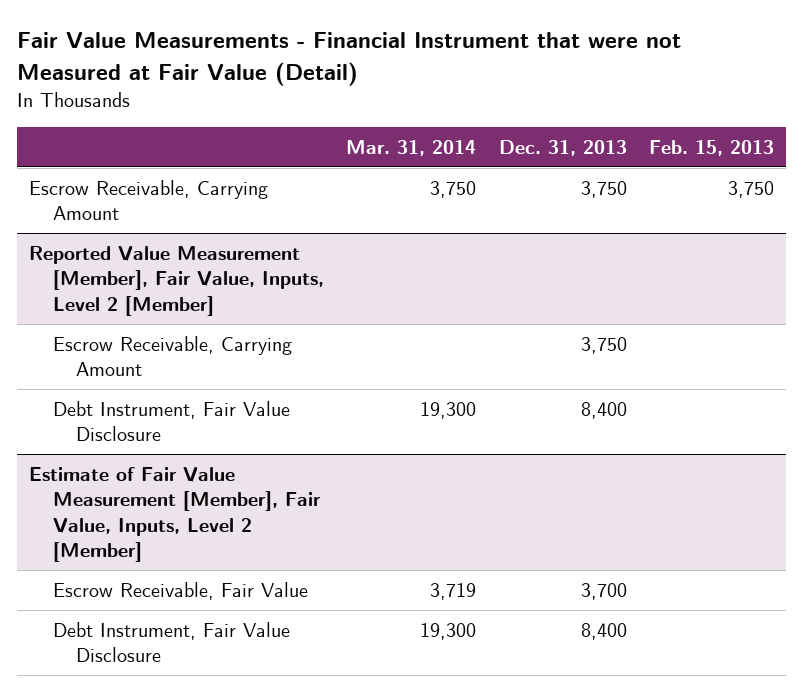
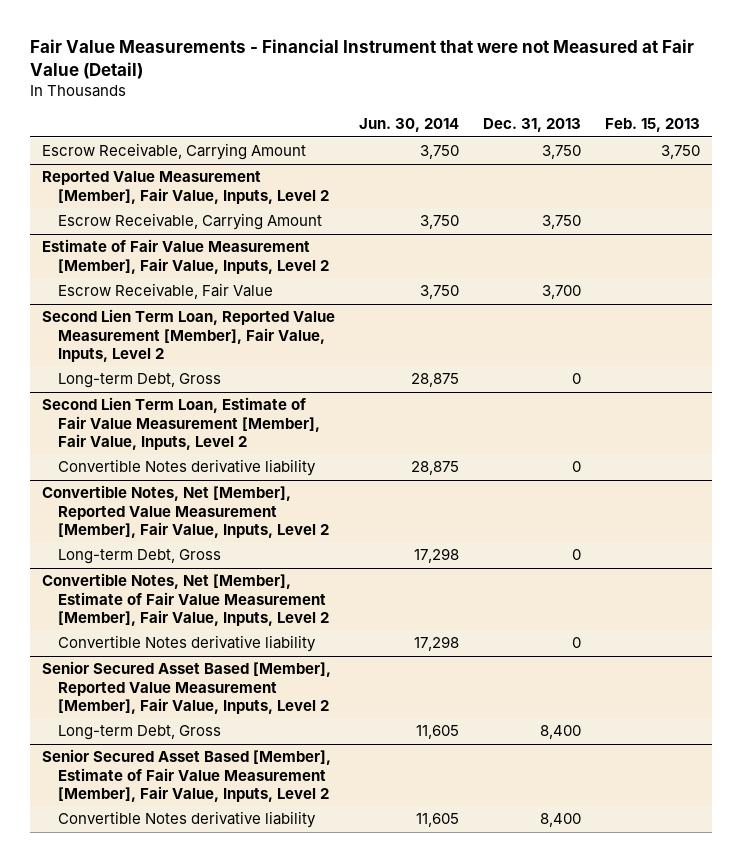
[346,139,477,156] Mar. 31, 2014 -> none
none -> [359,118,460,133] Jun. 30, 2014
[28,245,324,316] Reported Value Measurement [Member], Fair Value, Inputs, Level 2 [Member] -> [42,171,330,204] Reported Value Measurement [Member], Fair Value, Inputs, Level 2
[52,400,290,442] Debt Instrument, Fair Value Disclosure -> none
[28,466,321,563] Estimate of Fair Value Measurement [Member], Fair Value, Inputs, Level 2 [Member] -> [42,239,330,274] Estimate of Fair Value Measurement [Member], Fair Value, Inputs, Level 2
[52,621,290,663] Debt Instrument, Fair Value Disclosure -> none
none -> [42,309,336,362] Second Lien Term Loan, Reported Value Measurement [Member], Fair Value, Inputs, Level 2
none -> [58,373,222,389] Long-term Debt, Gross
none -> [42,397,321,450] Second Lien Term Loan, Estimate of Fair Value Measurement [Member], Fair Value, Inputs, Level 2
none -> [58,459,317,477] Convertible Notes derivative liability
none -> [42,485,330,538] Convertible Notes, Net [Member], Reported Value Measurement [Member], Fair Value, Inputs, Level 2
none -> [58,549,222,565] Long-term Debt, Gross
none -> [42,573,330,626] Convertible Notes, Net [Member], Estimate of Fair Value Measurement [Member], Fair Value, Inputs, Level 2
none -> [58,635,317,653] Convertible Notes derivative liability
none -> [42,661,332,714] Senior Secured Asset Based [Member], Reported Value Measurement [Member], Fair Value, Inputs, Level 2
none -> [58,725,222,741] Long-term Debt, Gross
none -> [42,749,332,802] Senior Secured Asset Based [Member], Estimate of Fair Value Measurement [Member], Fair Value, Inputs, Level 2
none -> [58,811,317,829] Convertible Notes derivative liability

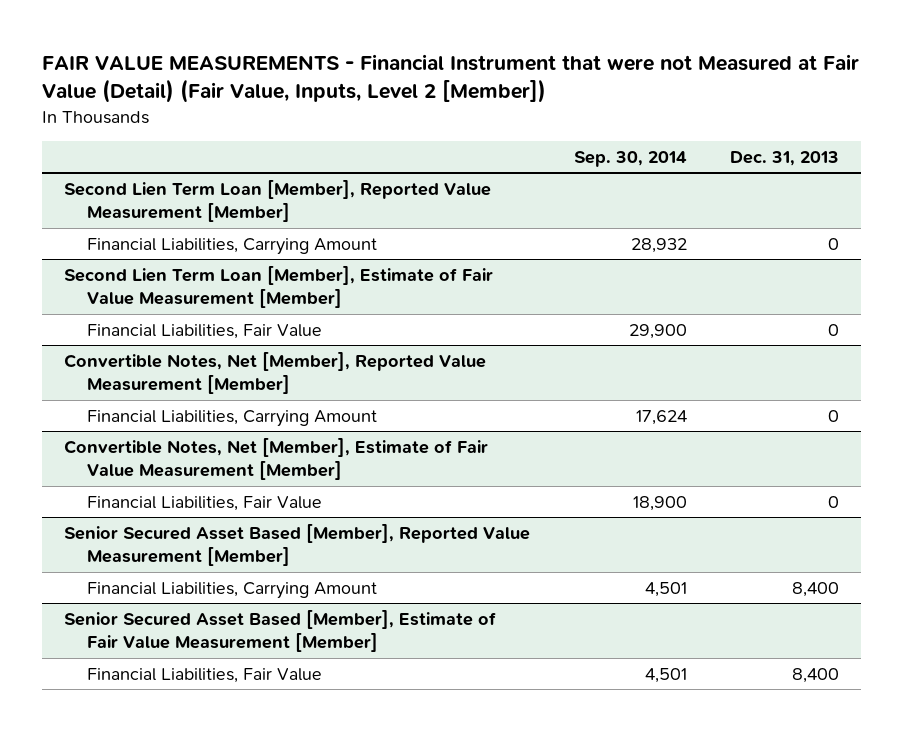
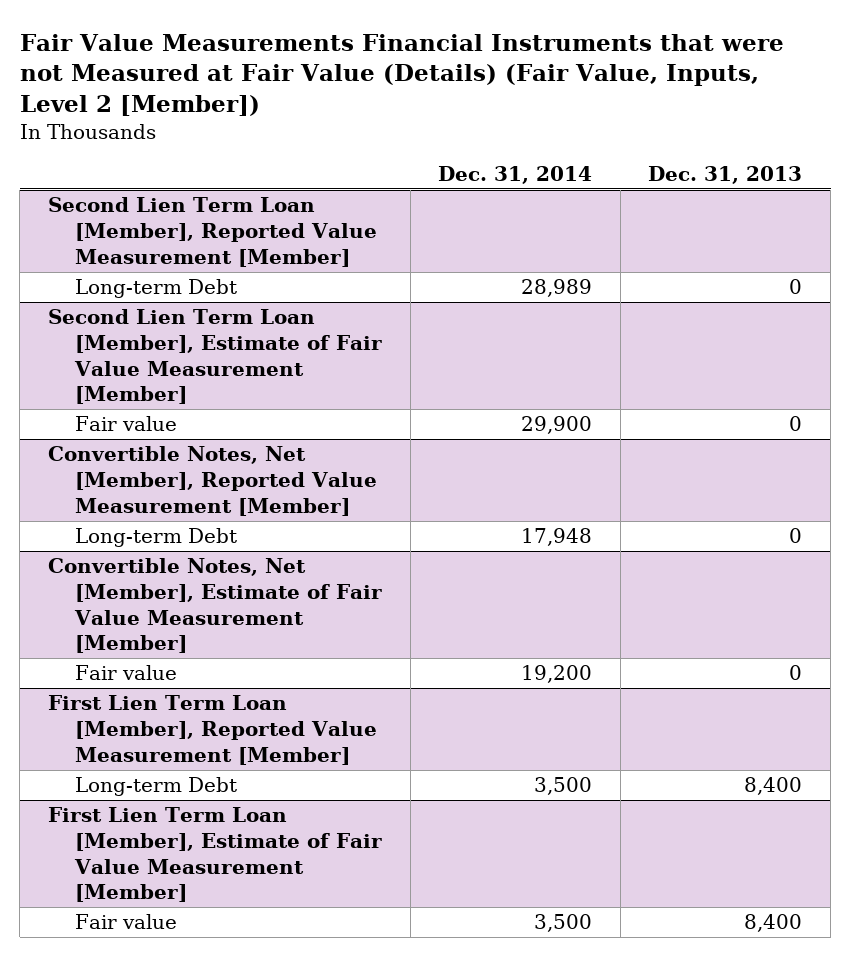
[42,54,860,104] FAIR VALUE MEASUREMENTS - Financial Instrument that were not Measured at Fair Value (Detail) (Fair Value, Inputs, Level 2 [Member]) -> [19,33,784,116] Fair Value Measurements Financial Instruments that were not Measured at Fair Value (Details) (Fair Value, Inputs, Level 2 [Member])
[573,150,687,167] Sep. 30, 2014 -> none
none -> [438,165,593,184] Dec. 31, 2014
[87,237,378,255] Financial Liabilities, Carrying Amount -> [74,279,237,299] Long-term Debt
[87,323,323,339] Financial Liabilities, Fair Value -> [74,416,177,432] Fair value
[87,409,378,427] Financial Liabilities, Carrying Amount -> [74,528,237,548] Long-term Debt
[64,523,531,567] Senior Secured Asset Based [Member], Reported Value Measurement [Member] -> none
[64,609,497,653] Senior Secured Asset Based [Member], Estimate of Fair Value Measurement [Member] -> none
[87,495,323,511] Financial Liabilities, Fair Value -> [74,665,177,681] Fair value
none -> [48,695,377,765] First Lien Term Loan [Member], Reported Value Measurement [Member]
[87,581,378,599] Financial Liabilities, Carrying Amount -> [74,777,237,797] Long-term Debt
none -> [48,807,382,903] First Lien Term Loan [Member], Estimate of Fair Value Measurement [Member]
[87,667,323,683] Financial Liabilities, Fair Value -> [74,914,177,930] Fair value

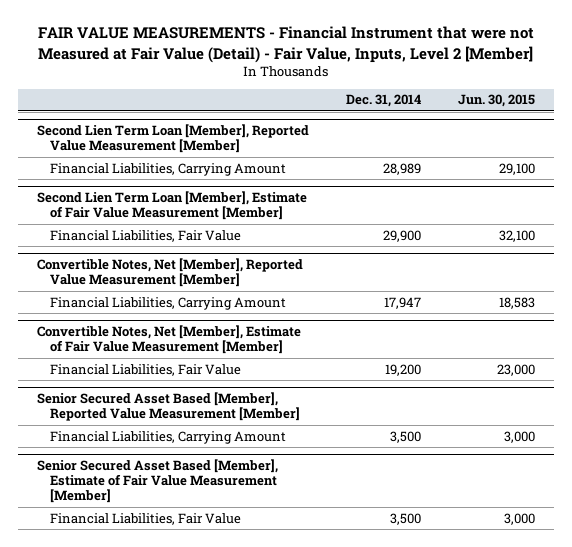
[19,33,784,116] Fair Value Measurements Financial Instruments that were not Measured at Fair Value (Details) (Fair Value, Inputs, Level 2 [Member]) -> [38,26,535,63] FAIR VALUE MEASUREMENTS - Financial Instrument that were not Measured at Fair Value (Detail) - Fair Value, Inputs, Level 2 [Member]
[648,165,803,184] Dec. 31, 2013 -> none
none -> [458,94,536,108] Jun. 30, 2015
[74,279,237,299] Long-term Debt -> [49,162,286,176] Financial Liabilities, Carrying Amount
[74,416,177,432] Fair value -> [49,229,241,242] Financial Liabilities, Fair Value
[74,528,237,548] Long-term Debt -> none
none -> [49,296,286,310] Financial Liabilities, Carrying Amount
[48,695,377,765] First Lien Term Loan [Member], Reported Value Measurement [Member] -> none
[48,807,382,903] First Lien Term Loan [Member], Estimate of Fair Value Measurement [Member] -> none
[74,665,177,681] Fair value -> [49,363,241,376] Financial Liabilities, Fair Value
none -> [37,392,300,422] Senior Secured Asset Based [Member], Reported Value Measurement [Member]
[74,777,237,797] Long-term Debt -> [49,430,286,444] Financial Liabilities, Carrying Amount
none -> [37,459,279,504] Senior Secured Asset Based [Member], Estimate of Fair Value Measurement [Member]
[74,914,177,930] Fair value -> [49,512,241,525] Financial Liabilities, Fair Value

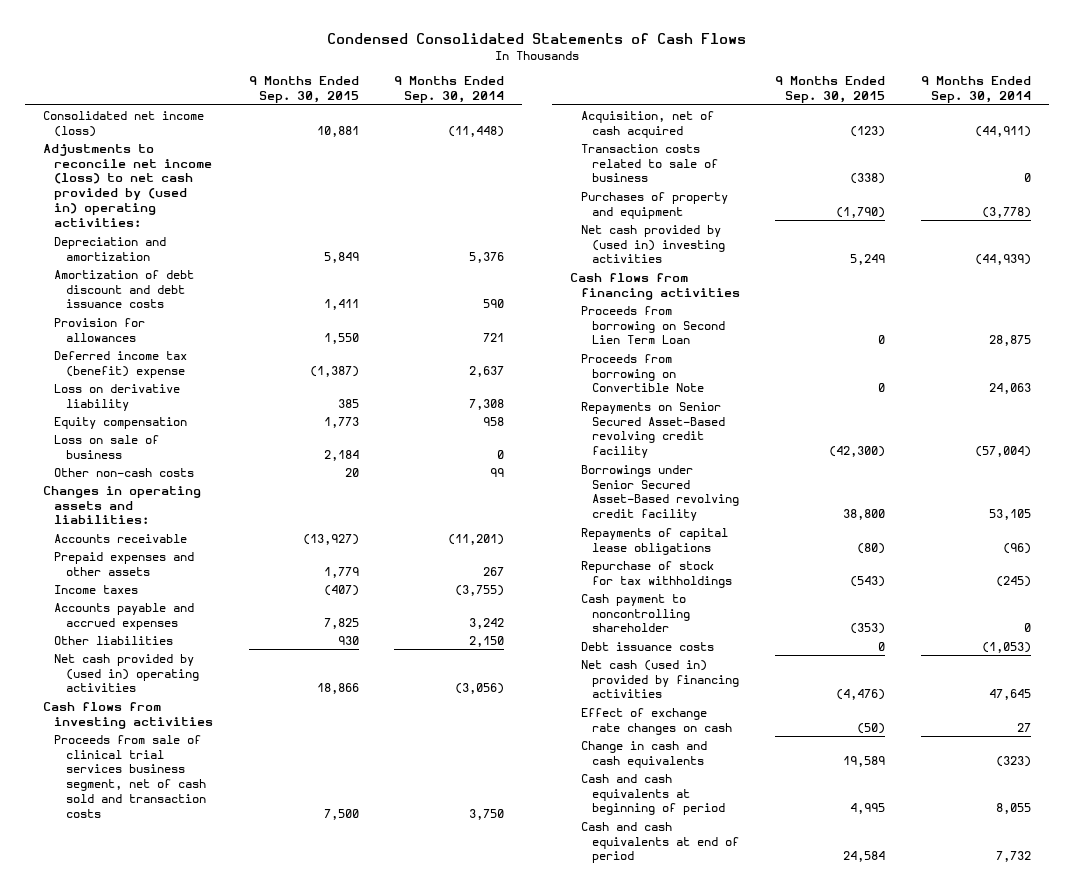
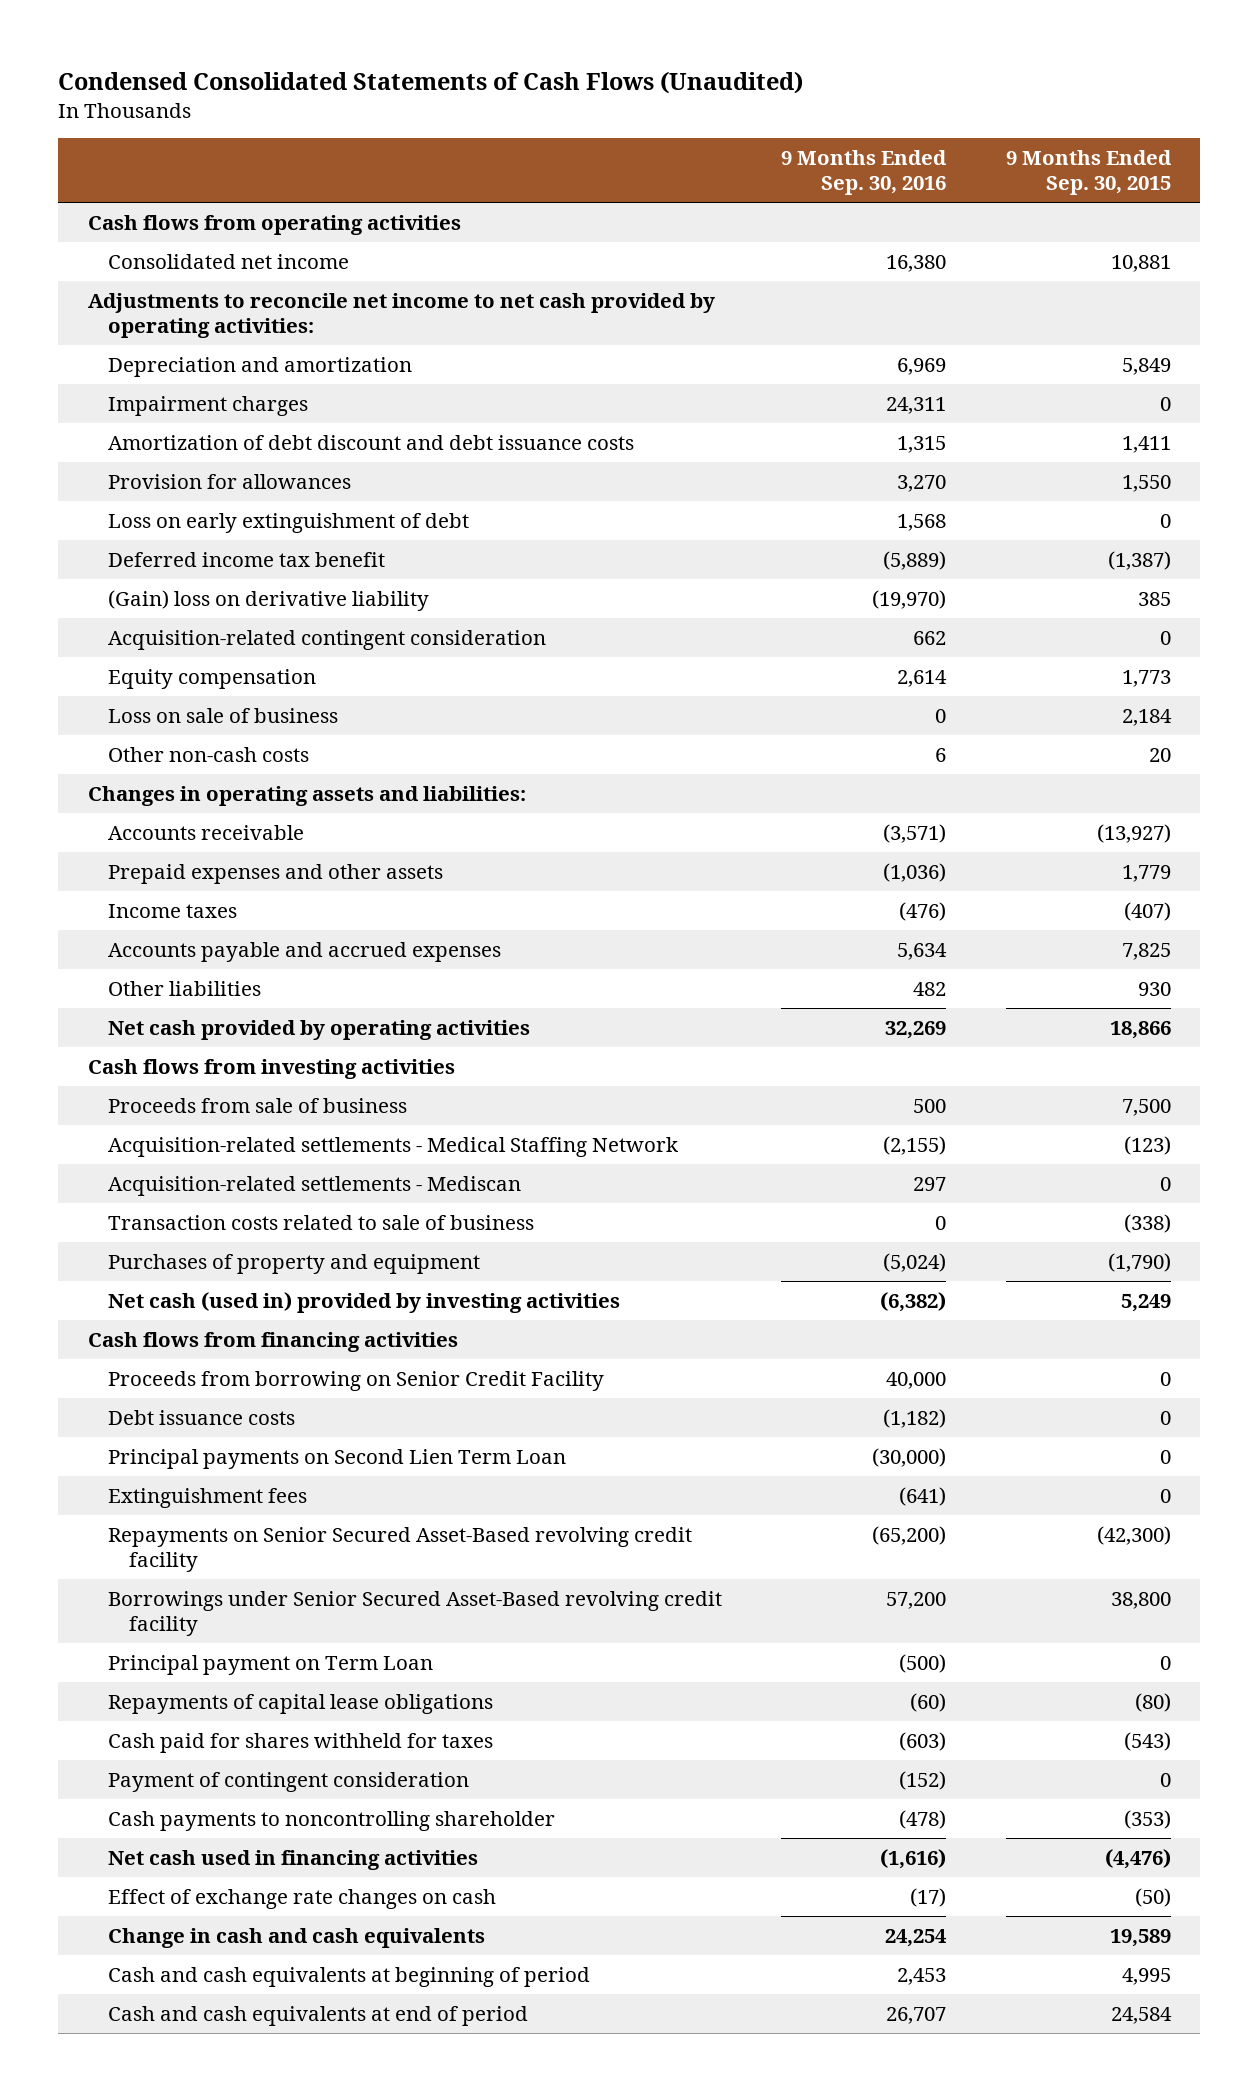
[326,32,746,44] Condensed Consolidated Statements of Cash Flows -> [58,70,804,94] Condensed Consolidated Statements of Cash Flows (Unaudited)
[394,76,505,104] 9 Months Ended Sep. 30, 2014 -> none
none -> [781,149,948,195] 9 Months Ended Sep. 30, 2016
none -> [87,214,461,235] Cash flows from operating activities
[42,110,204,137] Consolidated net income (loss) -> [108,253,350,269] Consolidated net income
[42,143,213,228] Adjustments to reconcile net income (loss) to net cash provided by (used in) operating activities: -> [87,292,715,338] Adjustments to reconcile net income to net cash provided by operating activities:
none -> [108,395,309,416] Impairment charges
none -> [108,512,470,533] Loss on early extinguishment of debt
[54,350,188,378] Deferred income tax (benefit) expense -> [108,551,386,567] Deferred income tax benefit
[54,383,181,411] Loss on derivative liability -> [108,589,430,611] (Gain) loss on derivative liability
none -> [108,629,547,650] Acquisition-related contingent consideration
[54,653,199,693] Net cash provided by (used in) operating activities -> [108,1019,531,1040] Net cash provided by operating activities
[54,734,206,819] Proceeds from sale of clinical trial services business segment, net of cash sold and transaction costs -> none
none -> [108,1097,408,1113] Proceeds from sale of business
[580,110,714,138] Acquisition, net of cash acquired -> [108,1136,680,1157] Acquisition-related settlements - Medical Staffing Network
none -> [108,1175,522,1196] Acquisition-related settlements - Mediscan
[580,224,726,264] Net cash provided by (used in) investing activities -> [108,1291,621,1313] Net cash (used in) provided by investing activities
[580,353,705,393] Proceeds from borrowing on Convertible Note -> none
none -> [108,1370,605,1391] Proceeds from borrowing on Senior Credit Facility
[580,641,714,651] Debt issuance costs -> [108,1409,296,1425] Debt issuance costs
[580,305,726,345] Proceeds from borrowing on Second Lien Term Loan -> [108,1448,567,1469] Principal payments on Second Lien Term Loan
none -> [108,1487,308,1508] Extinguishment fees
none -> [108,1654,434,1675] Principal payment on Term Loan
[580,560,733,588] Repurchase of stock for tax withholdings -> [108,1732,494,1753] Cash paid for shares withheld for taxes
none -> [108,1771,470,1792] Payment of contingent consideration
[580,593,691,633] Cash payment to noncontrolling shareholder -> [108,1810,556,1831] Cash payments to noncontrolling shareholder
[580,659,740,699] Net cash (used in) provided by financing activities -> [108,1849,479,1870] Net cash used in financing activities

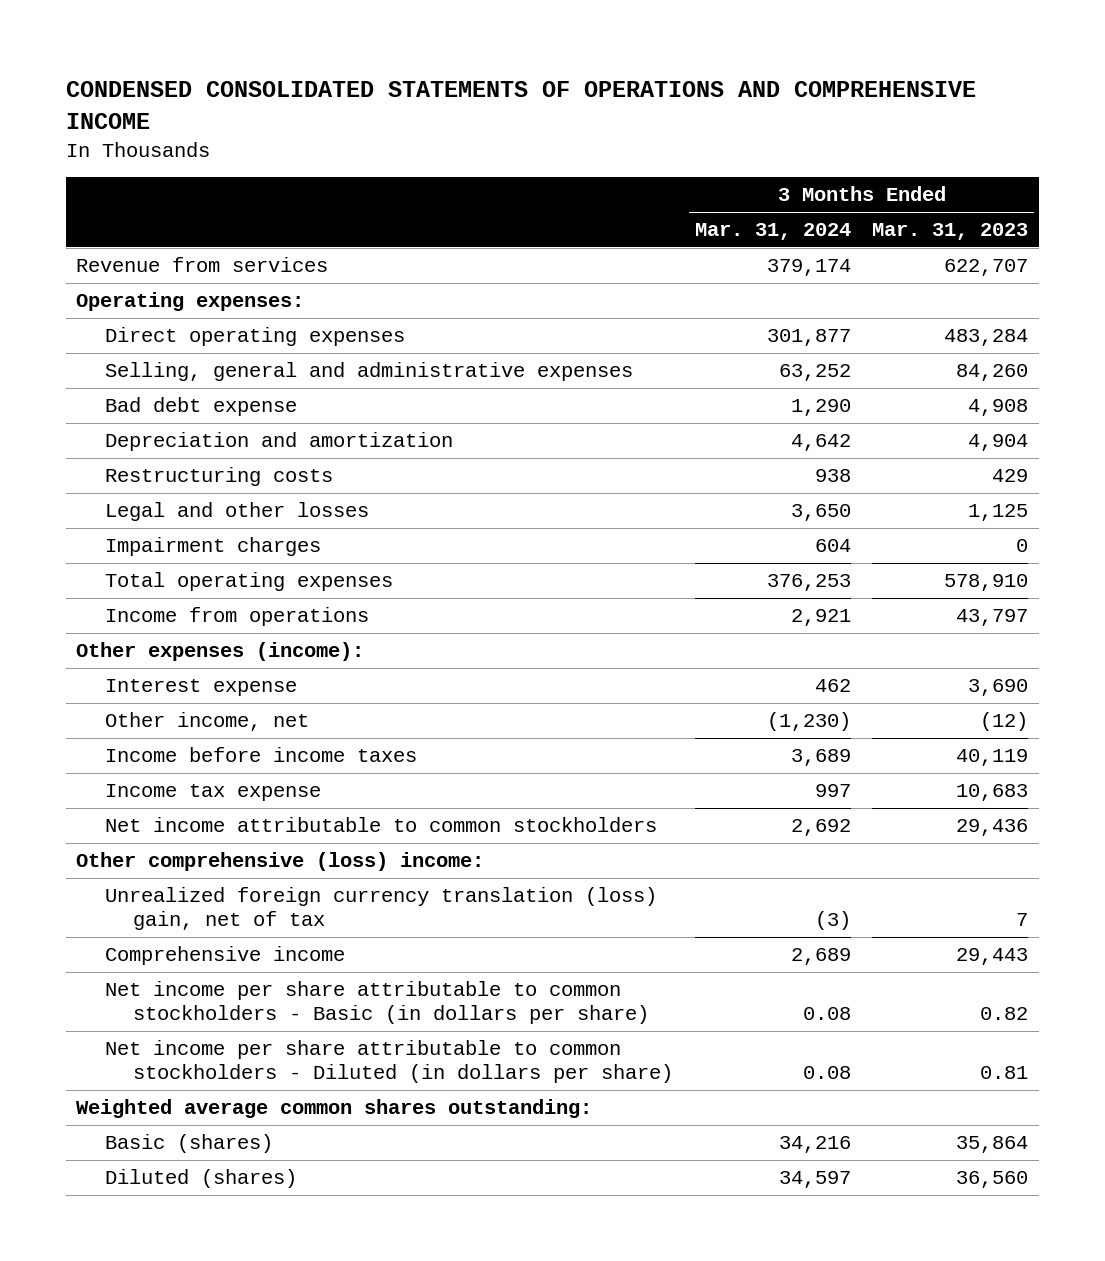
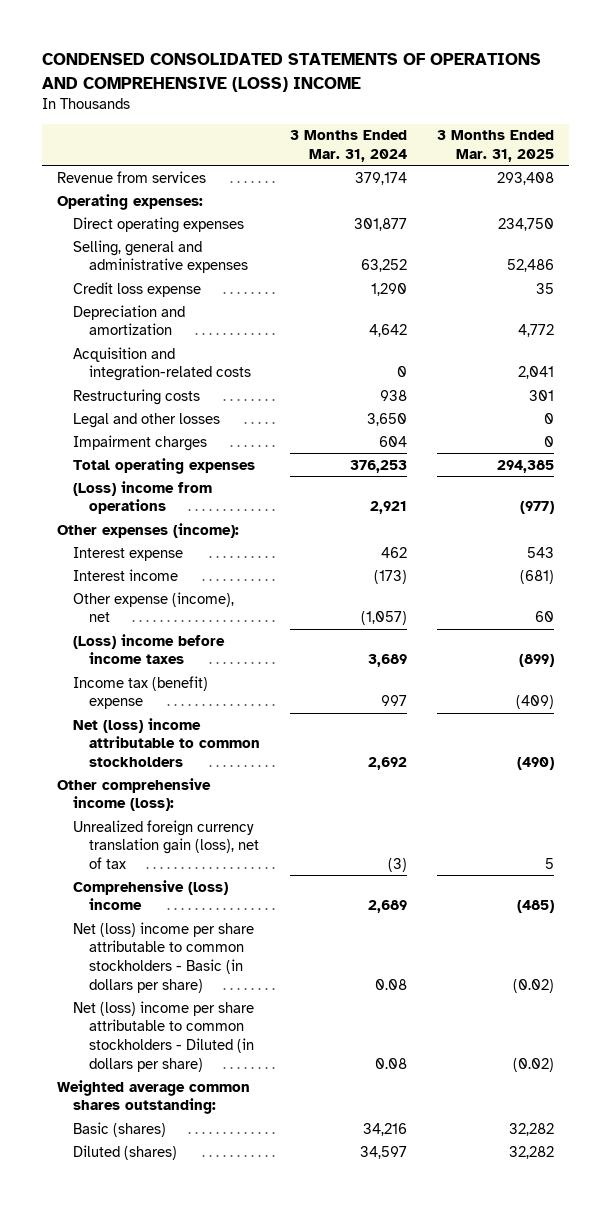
[65,81,976,130] CONDENSED CONSOLIDATED STATEMENTS OF OPERATIONS AND COMPREHENSIVE INCOME -> [42,53,542,92] CONDENSED CONSOLIDATED STATEMENTS OF OPERATIONS AND COMPREHENSIVE (LOSS) INCOME
[872,223,1029,241] Mar. 31, 2023 -> none
none -> [436,130,554,162] 3 Months Ended Mar. 31, 2025
[104,397,297,417] Bad debt expense -> [73,281,202,297] Credit loss expense
none -> [73,346,251,382] Acquisition and integration-related costs
[104,607,369,627] Income from operations -> [73,480,213,515] (Loss) income from operations
none -> [73,568,179,581] Interest income
[104,712,309,732] Other income, net -> [73,591,235,623] Other expense (income), net
[766,712,851,732] (1,230) -> [360,611,407,626] (1,057)
[104,747,417,763] Income before income taxes -> [73,633,226,665] (Loss) income before income taxes
[104,784,321,802] Income tax expense -> [73,675,209,710] Income tax (benefit) expense
[104,817,657,833] Net income attributable to common stockholders -> [73,717,260,767] Net (loss) income attributable to common stockholders
[76,852,485,872] Other comprehensive (loss) income: -> [57,777,212,812] Other comprehensive income (loss):
[104,887,657,931] Unrealized foreign currency translation (loss) gain, net of tax -> [73,819,259,869] Unrealized foreign currency translation gain (loss), net of tax
[104,946,345,966] Comprehensive income -> [73,879,229,911] Comprehensive (loss) income
[104,981,650,1025] Net income per share attributable to common stockholders - Basic (in dollars per share) -> [73,921,255,993] Net (loss) income per share attributable to common stockholders - Basic (in dollars per share)
[104,1040,674,1084] Net income per share attributable to common stockholders - Diluted (in dollars per share) -> [73,1000,255,1072] Net (loss) income per share attributable to common stockholders - Diluted (in dollars per share)

